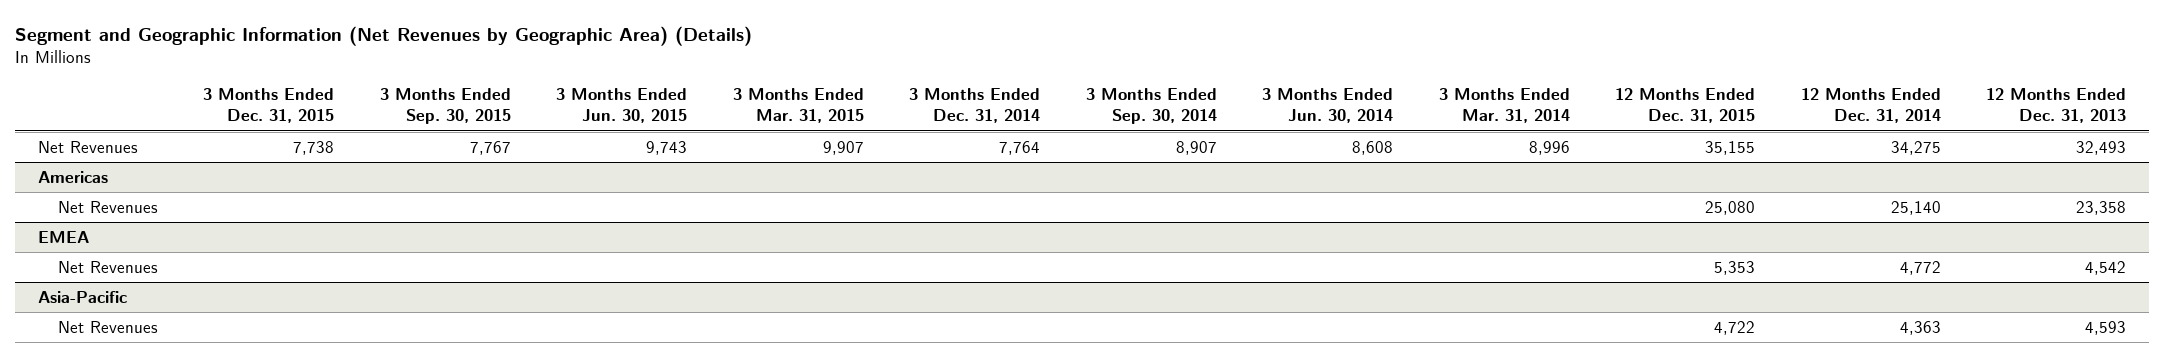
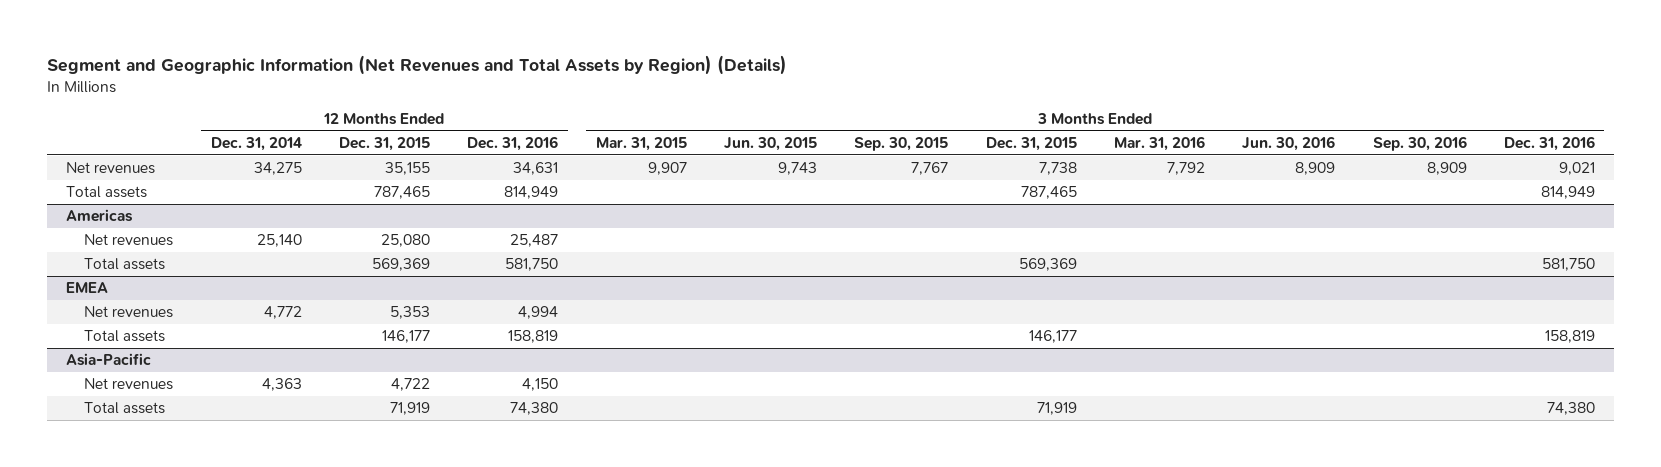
[14,25,752,46] Segment and Geographic Information (Net Revenues by Geographic Area) (Details) -> [46,54,787,75] Segment and Geographic Information (Net Revenues and Total Assets by Region) (Details)
[909,88,1041,124] 3 Months Ended Dec. 31, 2014 -> none
[1085,88,1217,125] 3 Months Ended Sep. 30, 2014 -> none
[1262,88,1394,124] 3 Months Ended Jun. 30, 2014 -> none
[1438,88,1570,124] 3 Months Ended Mar. 31, 2014 -> none
[1986,88,2127,124] 12 Months Ended Dec. 31, 2013 -> none
none -> [467,135,559,151] Dec. 31, 2016
none -> [1113,135,1205,151] Mar. 31, 2016
none -> [1242,135,1336,151] Jun. 30, 2016
none -> [1372,135,1467,151] Sep. 30, 2016
none -> [1503,135,1595,151] Dec. 31, 2016
[37,140,138,153] Net Revenues -> [65,162,155,175] Net revenues
none -> [65,186,147,199] Total assets
[57,200,158,213] Net Revenues -> [84,234,174,247] Net revenues
none -> [84,258,166,271] Total assets
[57,260,158,273] Net Revenues -> [84,306,174,319] Net revenues
none -> [84,330,166,343] Total assets
[57,320,158,333] Net Revenues -> [84,378,174,391] Net revenues
none -> [84,402,166,415] Total assets

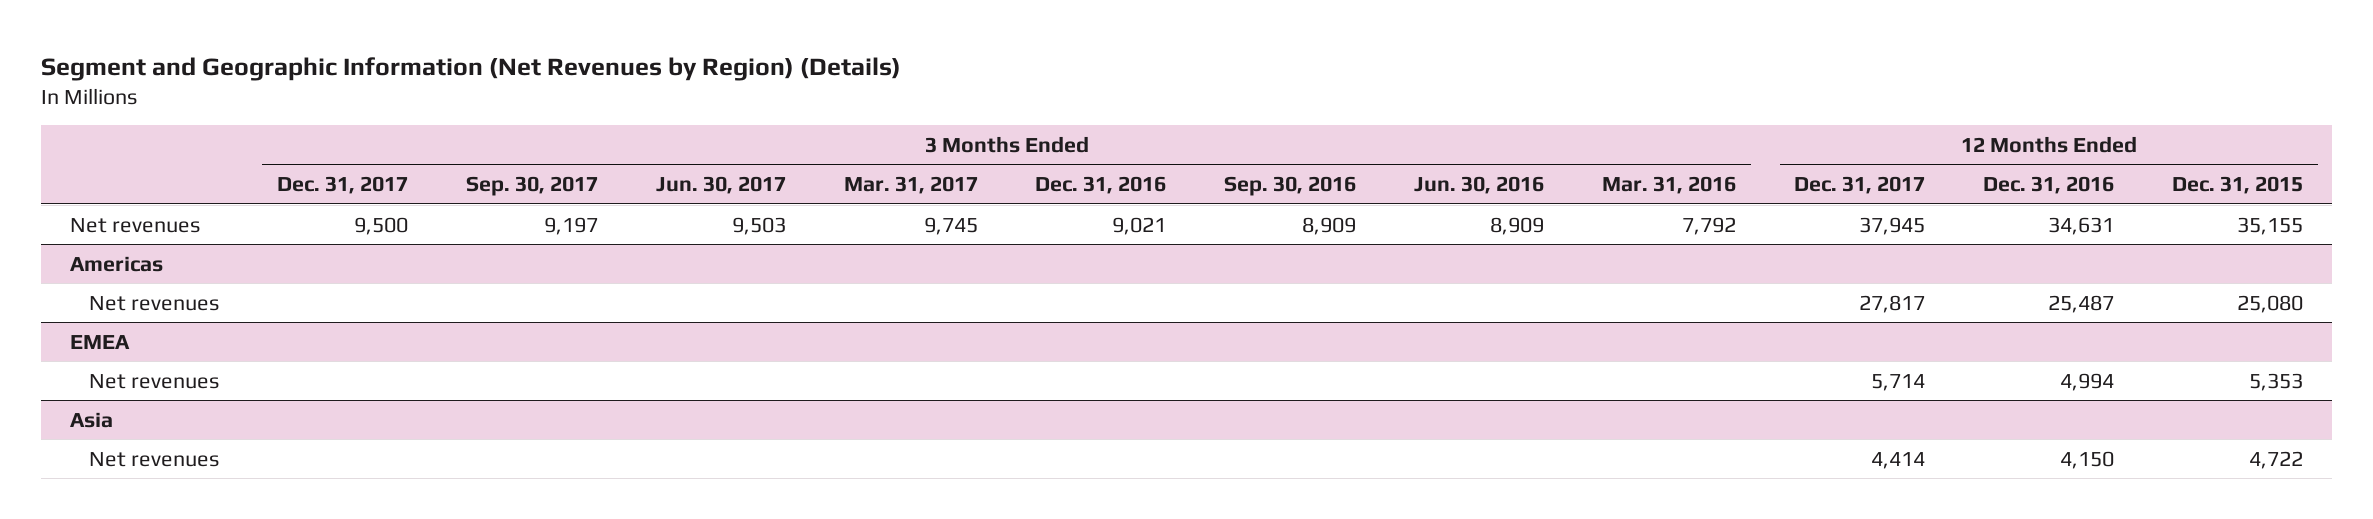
[46,54,787,75] Segment and Geographic Information (Net Revenues and Total Assets by Region) (Details) -> [41,56,902,81] Segment and Geographic Information (Net Revenues by Region) (Details)
[210,136,302,151] Dec. 31, 2014 -> none
[595,136,687,151] Mar. 31, 2015 -> none
[723,136,817,151] Jun. 30, 2015 -> none
[854,136,949,151] Sep. 30, 2015 -> none
[985,136,1077,151] Dec. 31, 2015 -> none
none -> [276,176,408,195] Dec. 31, 2017
none -> [465,176,598,197] Sep. 30, 2017
none -> [655,176,786,195] Jun. 30, 2017
none -> [843,176,978,195] Mar. 31, 2017
none -> [1794,176,1926,195] Dec. 31, 2017
[65,186,147,199] Total assets -> none
[84,258,166,271] Total assets -> none
[84,330,166,343] Total assets -> none
[65,353,151,367] Asia-Pacific -> [70,411,114,428] Asia
[84,402,166,415] Total assets -> none

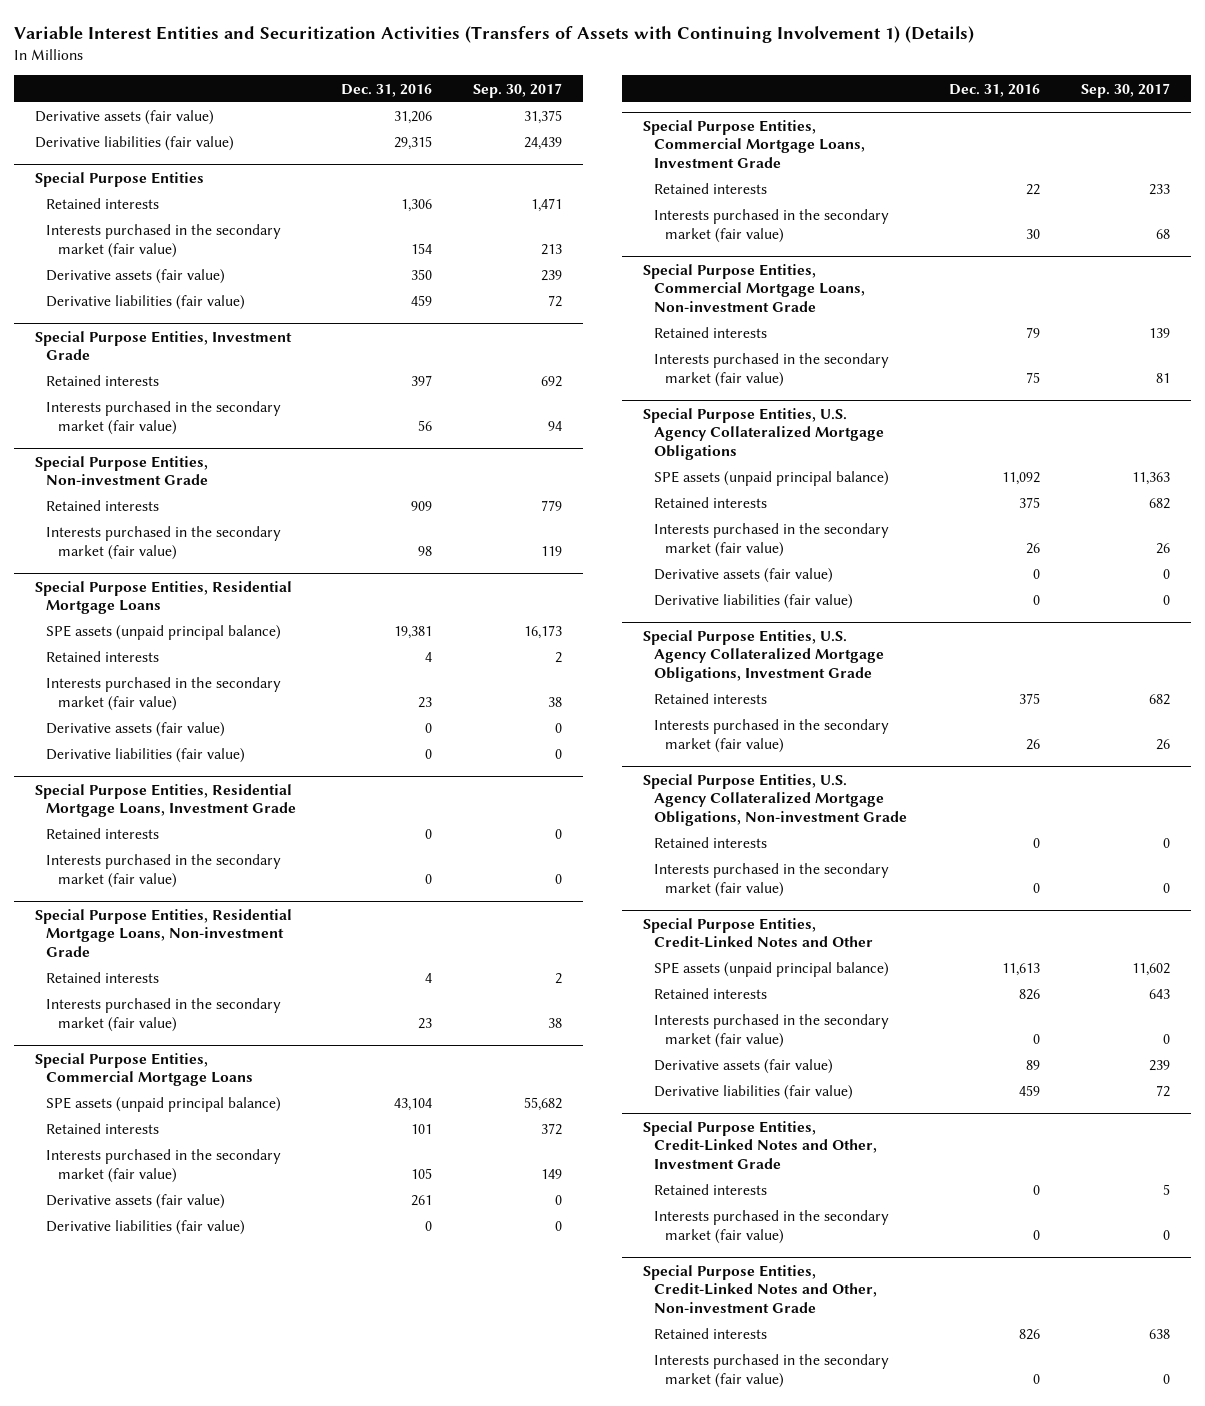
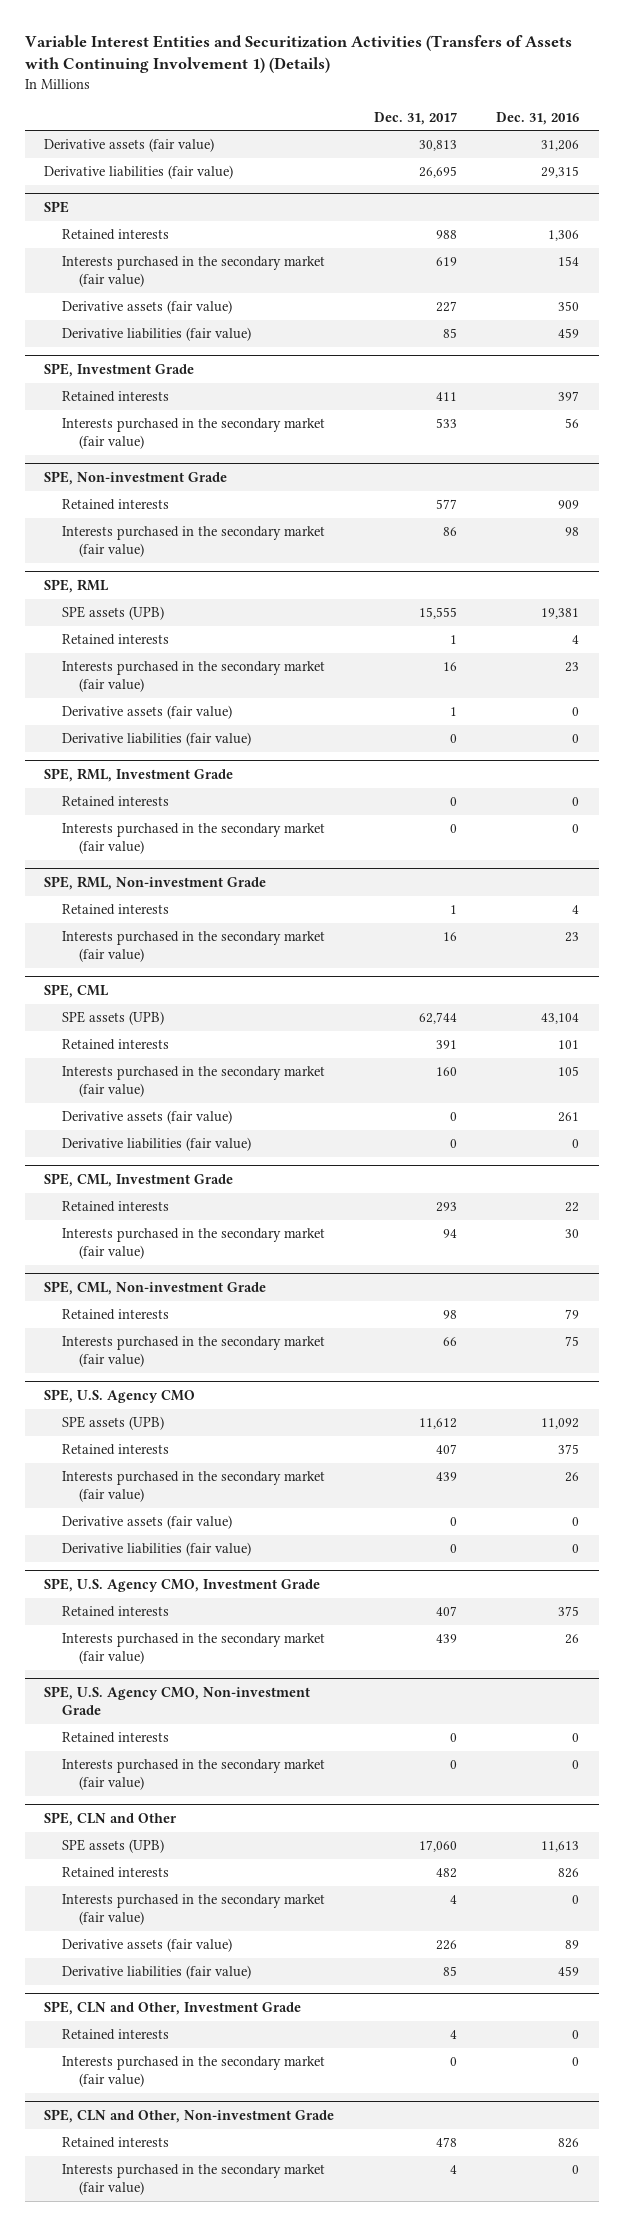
[473,82,563,98] Sep. 30, 2017 -> none
none -> [373,111,457,125] Dec. 31, 2017
[35,171,205,187] Special Purpose Entities -> [44,201,70,214] SPE
[35,330,293,361] Special Purpose Entities, Investment Grade -> none
none -> [44,363,195,378] SPE, Investment Grade
[35,455,209,486] Special Purpose Entities, Non-investment Grade -> none
none -> [44,471,228,486] SPE, Non-investment Grade
[35,580,293,615] Special Purpose Entities, Residential Mortgage Loans -> none
none -> [44,579,110,594] SPE, RML
[46,625,282,641] SPE assets (unpaid principal balance) -> [61,606,164,621] SPE assets (UPB)
[35,783,297,818] Special Purpose Entities, Residential Mortgage Loans, Investment Grade -> none
none -> [44,768,234,783] SPE, RML, Investment Grade
[35,908,293,957] Special Purpose Entities, Residential Mortgage Loans, Non-investment Grade -> none
none -> [44,876,267,891] SPE, RML, Non-investment Grade
[35,1052,254,1087] Special Purpose Entities, Commercial Mortgage Loans -> none
none -> [44,984,110,999] SPE, CML
[46,1097,282,1113] SPE assets (unpaid principal balance) -> [61,1011,164,1026] SPE assets (UPB)
[642,119,866,168] Special Purpose Entities, Commercial Mortgage Loans, Investment Grade -> none
none -> [44,1173,234,1188] SPE, CML, Investment Grade
[642,263,866,312] Special Purpose Entities, Commercial Mortgage Loans, Non-investment Grade -> none
none -> [44,1281,267,1296] SPE, CML, Non-investment Grade
[642,407,885,460] Special Purpose Entities, U.S. Agency Collateralized Mortgage Obligations -> none
none -> [44,1389,196,1404] SPE, U.S. Agency CMO
[654,471,890,487] SPE assets (unpaid principal balance) -> [61,1416,164,1431] SPE assets (UPB)
[642,629,885,682] Special Purpose Entities, U.S. Agency Collateralized Mortgage Obligations, Investment Grade -> none
none -> [44,1578,321,1593] SPE, U.S. Agency CMO, Investment Grade
[642,773,908,826] Special Purpose Entities, U.S. Agency Collateralized Mortgage Obligations, Non-investment Grade -> none
none -> [44,1686,311,1716] SPE, U.S. Agency CMO, Non-investment Grade
[642,917,874,949] Special Purpose Entities, Credit-Linked Notes and Other -> none
none -> [44,1812,178,1827] SPE, CLN and Other
[654,962,890,978] SPE assets (unpaid principal balance) -> [61,1839,164,1854] SPE assets (UPB)
[642,1120,878,1169] Special Purpose Entities, Credit-Linked Notes and Other, Investment Grade -> none
none -> [44,2001,302,2016] SPE, CLN and Other, Investment Grade
[642,1264,878,1313] Special Purpose Entities, Credit-Linked Notes and Other, Non-investment Grade -> none
none -> [44,2109,335,2124] SPE, CLN and Other, Non-investment Grade

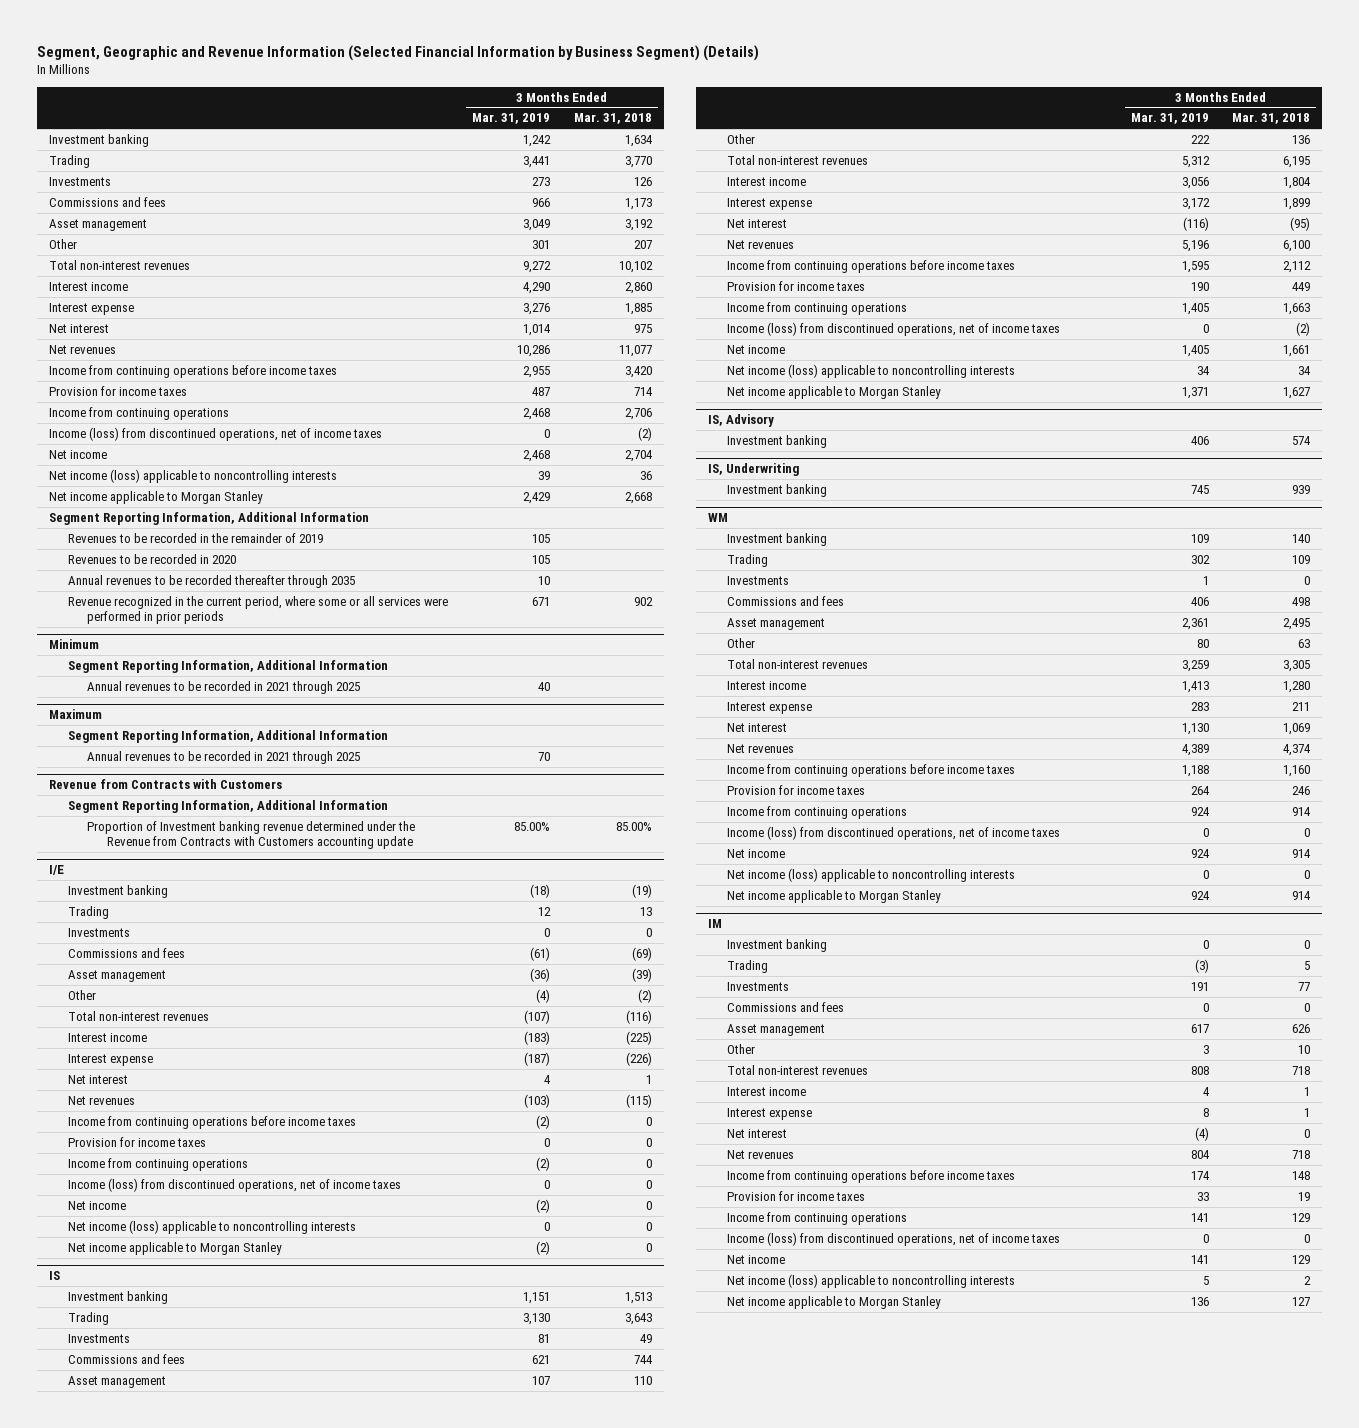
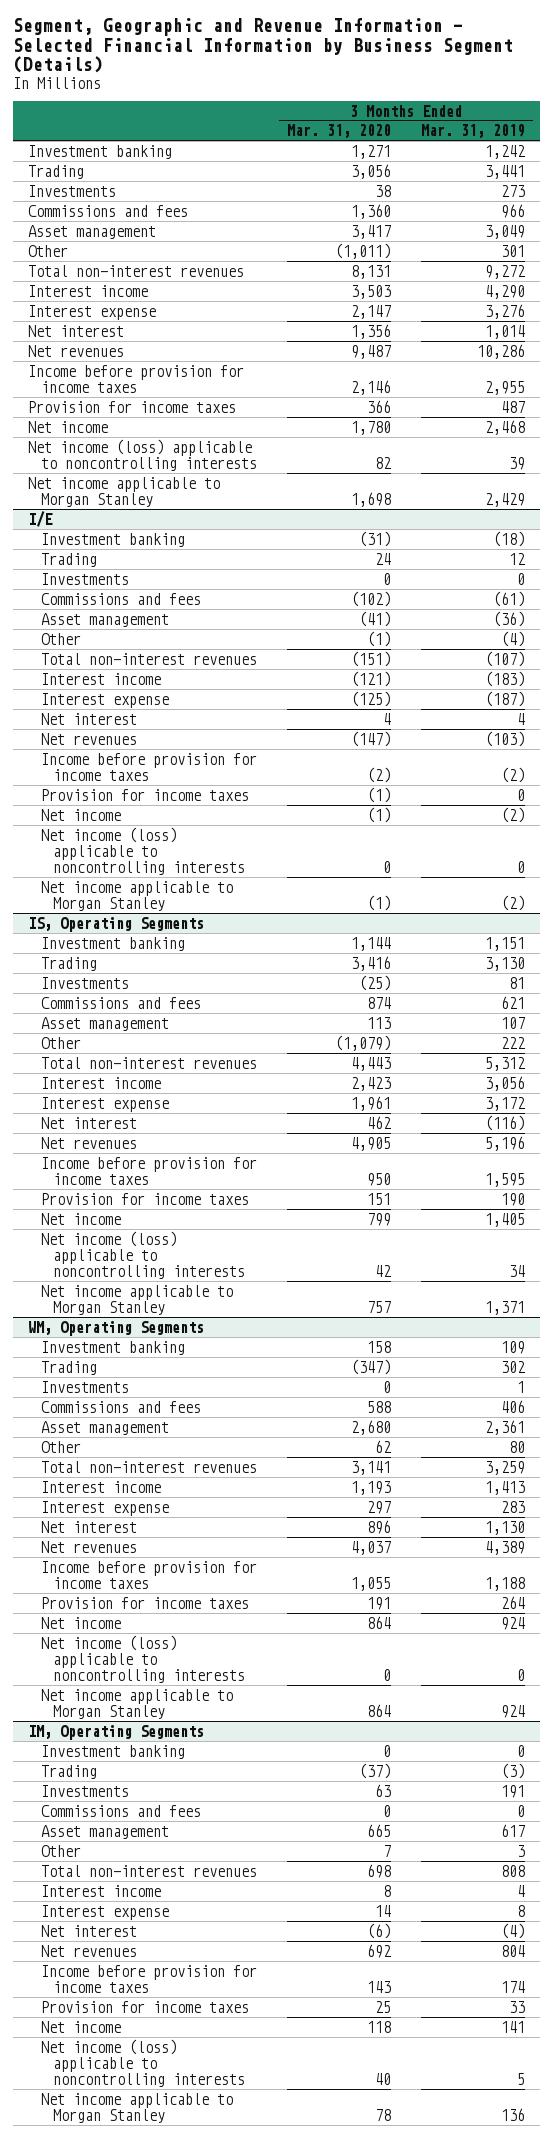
[37,44,760,61] Segment, Geographic and Revenue Information (Selected Financial Information by Business Segment) (Details) -> [12,18,513,74] Segment, Geographic and Revenue Information - Selected Financial Information by Business Segment (Details)
[573,113,652,125] Mar. 31, 2018 -> none
none -> [286,124,391,139] Mar. 31, 2020
[48,364,337,378] Income from continuing operations before income taxes -> [27,364,244,394] Income before provision for income taxes
[48,406,229,420] Income from continuing operations -> none
[48,426,382,441] Income (loss) from discontinued operations, net of income taxes -> none
[48,511,369,525] Segment Reporting Information, Additional Information -> none
[68,532,324,543] Revenues to be recorded in the remainder of 2019 -> none
[68,553,237,564] Revenues to be recorded in 2020 -> none
[68,574,356,588] Annual revenues to be recorded thereafter through 2035 -> none
[68,595,449,624] Revenue recognized in the current period, where some or all services were performed in prior periods -> none
[48,639,99,650] Minimum -> none
[68,659,389,673] Segment Reporting Information, Additional Information -> none
[87,680,361,694] Annual revenues to be recorded in 2021 through 2025 -> none
[48,709,102,720] Maximum -> none
[68,729,389,743] Segment Reporting Information, Additional Information -> none
[87,750,361,764] Annual revenues to be recorded in 2021 through 2025 -> none
[48,779,282,790] Revenue from Contracts with Customers -> none
[68,799,389,813] Segment Reporting Information, Additional Information -> none
[87,820,416,849] Proportion of Investment banking revenue determined under the Revenue from Contracts with Customers accounting update -> none
[68,1115,357,1129] Income from continuing operations before income taxes -> [40,752,257,782] Income before provision for income taxes
[68,1157,249,1171] Income from continuing operations -> none
[68,1177,402,1192] Income (loss) from discontinued operations, net of income taxes -> none
[48,1271,60,1281] IS -> none
none -> [27,916,204,932] IS, Operating Segments
[726,259,1015,273] Income from continuing operations before income taxes -> [40,1156,257,1186] Income before provision for income taxes
[726,301,907,315] Income from continuing operations -> none
[726,321,1060,336] Income (loss) from discontinued operations, net of income taxes -> none
[707,414,774,428] IS, Advisory -> none
[726,434,827,448] Investment banking -> none
[707,463,799,477] IS, Underwriting -> none
[726,483,827,497] Investment banking -> none
[707,513,728,523] WM -> none
none -> [27,1320,204,1336] WM, Operating Segments
[726,763,1015,777] Income from continuing operations before income taxes -> [40,1560,257,1590] Income before provision for income taxes
[726,805,907,819] Income from continuing operations -> none
[726,825,1060,840] Income (loss) from discontinued operations, net of income taxes -> none
[707,919,722,929] IM -> none
none -> [27,1724,204,1740] IM, Operating Segments
[726,1169,1015,1183] Income from continuing operations before income taxes -> [40,1964,257,1994] Income before provision for income taxes
[726,1211,907,1225] Income from continuing operations -> none
[726,1231,1060,1246] Income (loss) from discontinued operations, net of income taxes -> none

